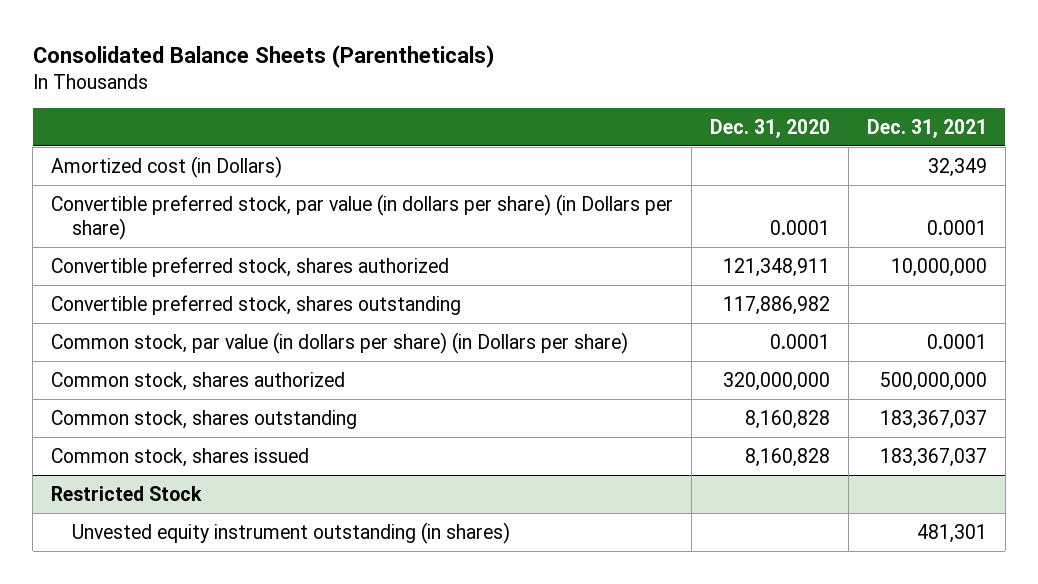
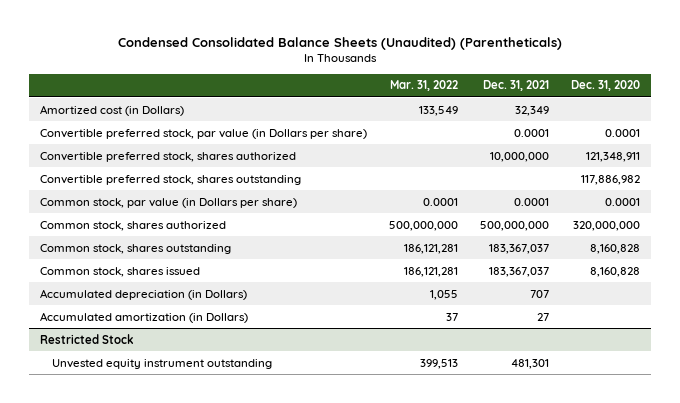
[32,44,495,68] Consolidated Balance Sheets (Parentheticals) -> [118,36,563,50] Condensed Consolidated Balance Sheets (Unaudited) (Parentheticals)
none -> [390,80,459,92] Mar. 31, 2022
[51,193,674,241] Convertible preferred stock, par value (in dollars per share) (in Dollars per share) -> [40,128,368,139] Convertible preferred stock, par value (in Dollars per share)
[51,331,629,354] Common stock, par value (in dollars per share) (in Dollars per share) -> [40,197,298,208] Common stock, par value (in Dollars per share)
none -> [40,288,248,300] Accumulated depreciation (in Dollars)
none -> [40,311,249,323] Accumulated amortization (in Dollars)
[71,521,510,544] Unvested equity instrument outstanding (in shares) -> [52,358,273,369] Unvested equity instrument outstanding

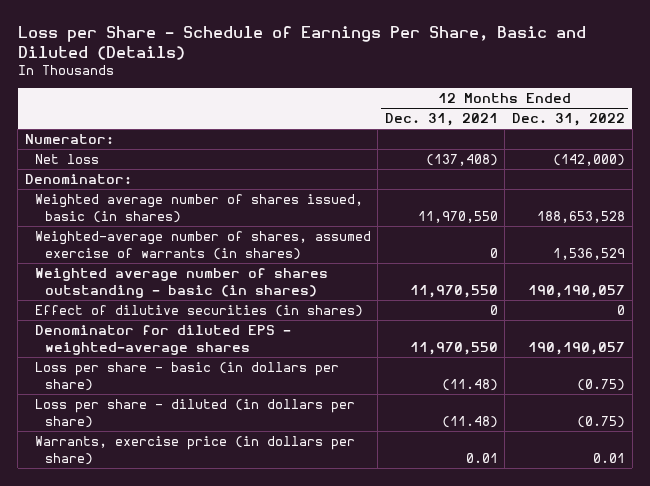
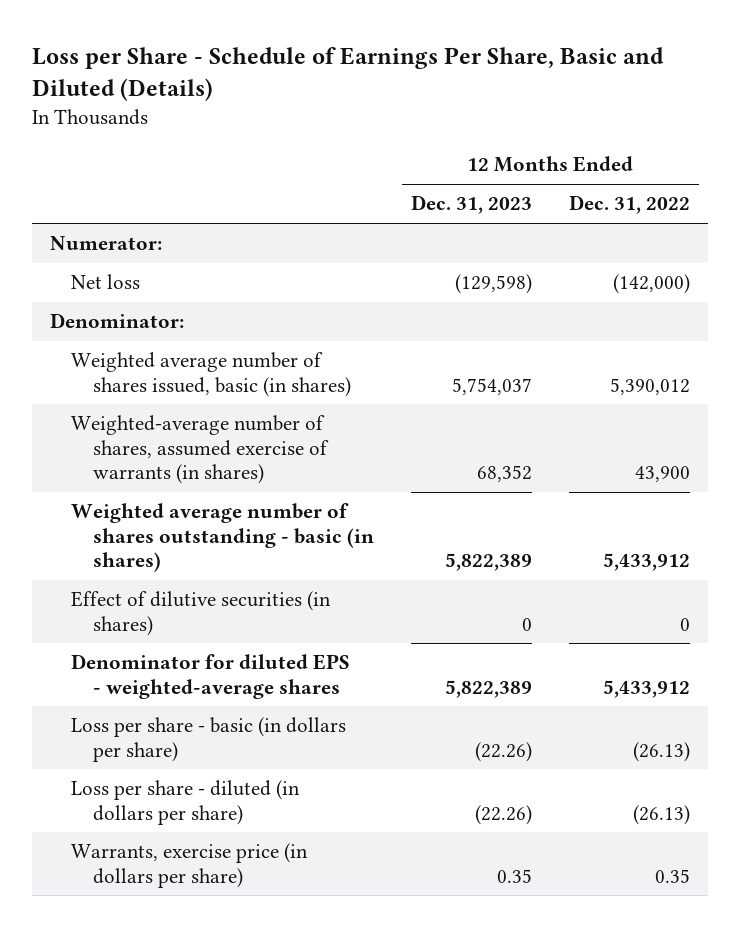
[384,113,498,127] Dec. 31, 2021 -> none
none -> [410,195,532,215] Dec. 31, 2023
[536,210,625,223] 188,653,528 -> [609,377,690,395] 5,390,012
[552,247,625,260] 1,536,529 -> [634,465,690,482] 43,900
[527,284,625,298] 190,190,057 -> [602,552,690,571] 5,433,912
[527,341,625,355] 190,190,057 -> [602,679,690,698] 5,433,912
[576,378,625,391] (0.75) -> [632,741,690,762] (26.13)
[576,415,625,428] (0.75) -> [632,804,690,825] (26.13)
[592,452,625,463] 0.01 -> [654,868,690,883] 0.35

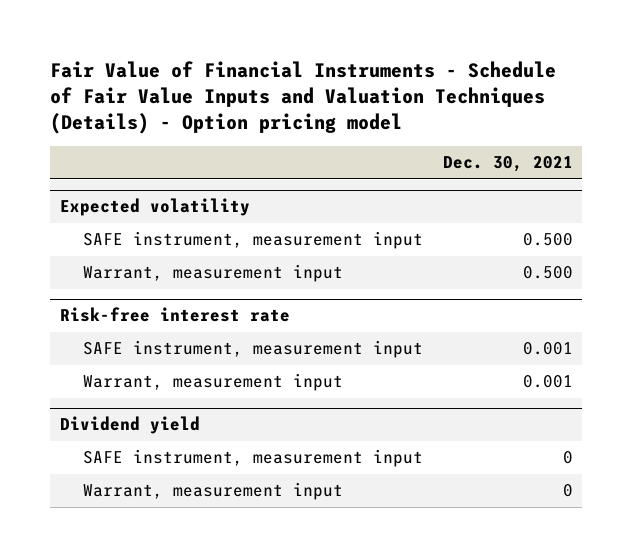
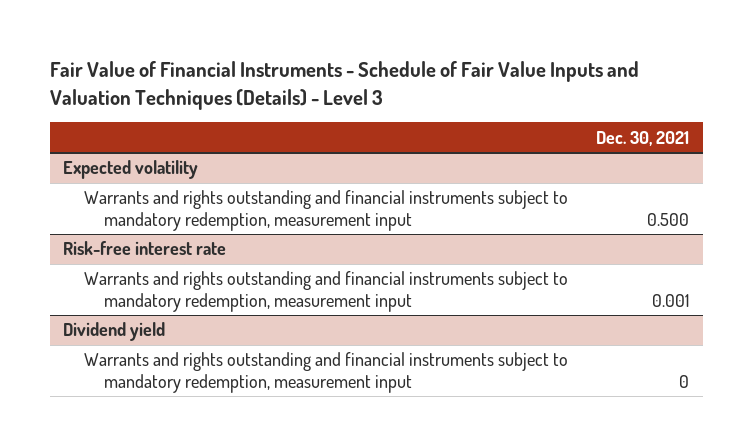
[50,60,557,135] Fair Value of Financial Instruments - Schedule of Fair Value Inputs and Valuation Techniques (Details) - Option pricing model -> [49,61,639,110] Fair Value of Financial Instruments - Schedule of Fair Value Inputs and Valuation Techniques (Details) - Level 3
[83,231,424,250] SAFE instrument, measurement input -> none
[83,264,344,283] Warrant, measurement input -> none
none -> [83,190,568,231] Warrants and rights outstanding and financial instruments subject to mandatory redemption, measurement input
[83,340,424,359] SAFE instrument, measurement input -> none
[83,373,344,392] Warrant, measurement input -> none
none -> [83,271,568,312] Warrants and rights outstanding and financial instruments subject to mandatory redemption, measurement input
[83,449,424,468] SAFE instrument, measurement input -> none
[83,482,344,501] Warrant, measurement input -> none
none -> [83,352,568,393] Warrants and rights outstanding and financial instruments subject to mandatory redemption, measurement input

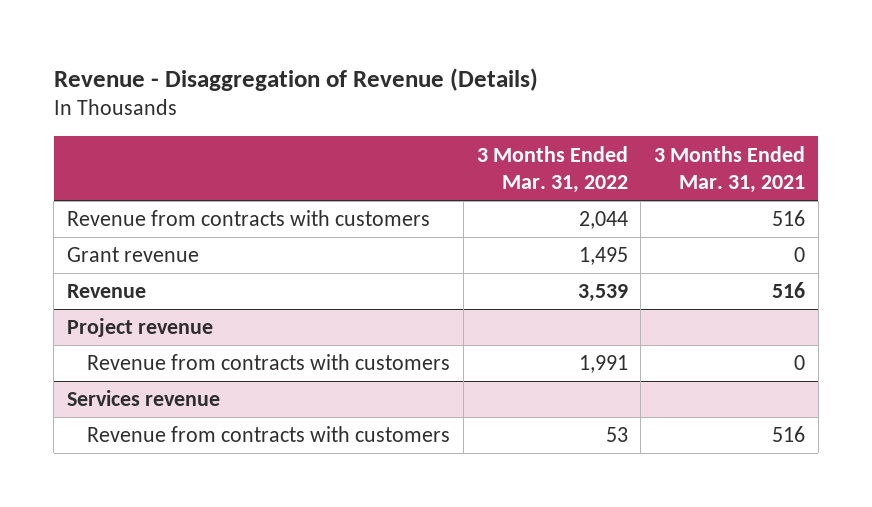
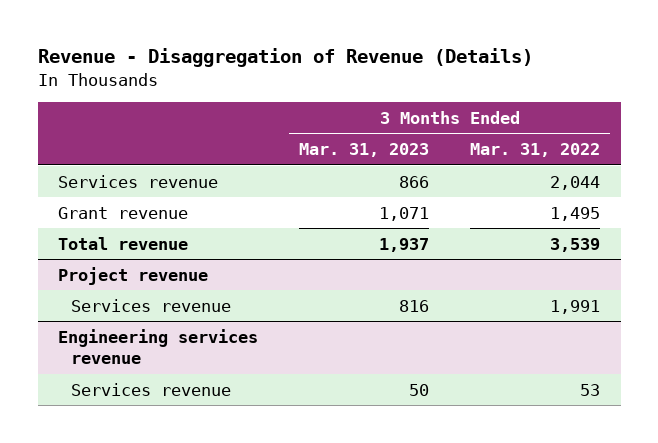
[654,145,806,194] 3 Months Ended Mar. 31, 2021 -> none
none -> [299,143,430,158] Mar. 31, 2023
[66,210,430,227] Revenue from contracts with customers -> [58,174,219,188] Services revenue
[66,284,146,299] Revenue -> [58,236,189,250] Total revenue
[87,354,451,371] Revenue from contracts with customers -> [71,298,232,312] Services revenue
[66,390,220,407] Services revenue -> [58,328,259,365] Engineering services revenue
[87,426,451,443] Revenue from contracts with customers -> [71,382,232,396] Services revenue

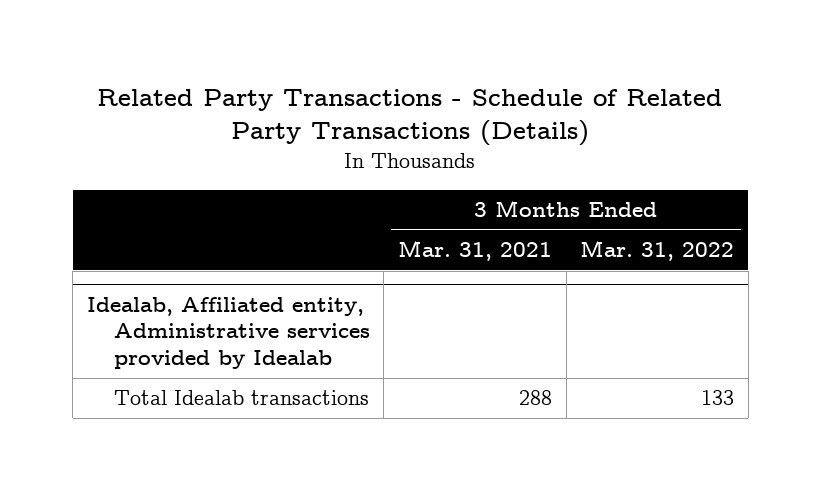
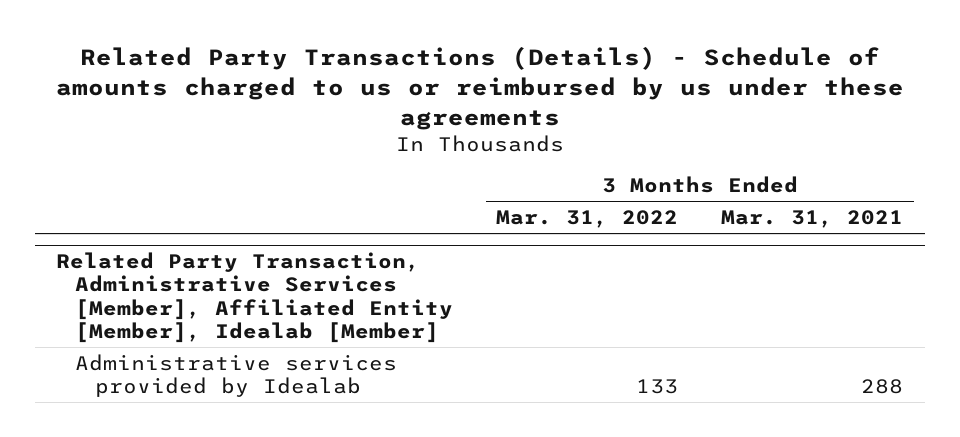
[97,88,723,147] Related Party Transactions - Schedule of Related Party Transactions (Details) -> [55,45,904,130] Related Party Transactions (Details) - Schedule of amounts charged to us or reimbursed by us under these agreements
[86,296,370,369] Idealab, Affiliated entity, Administrative services provided by Idealab -> none
none -> [56,252,454,343] Related Party Transaction, Administrative Services [Member], Affiliated Entity [Member], Idealab [Member]
[113,390,369,406] Total Idealab transactions -> [75,353,398,397] Administrative services provided by Idealab

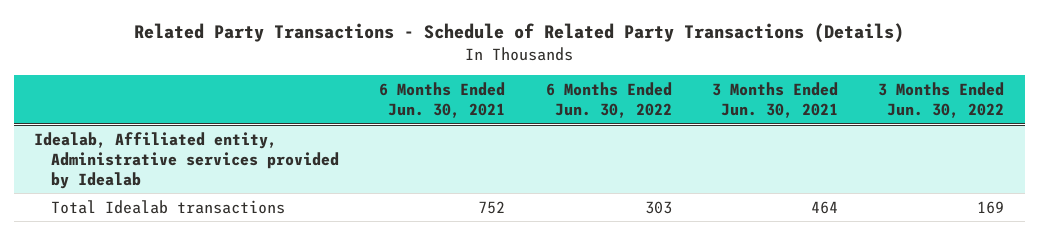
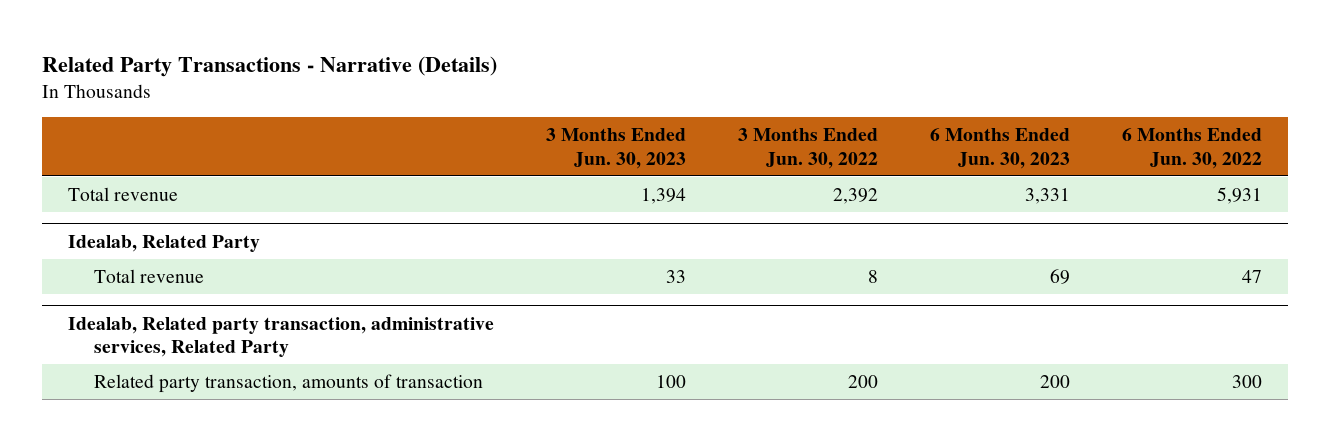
[134,23,905,44] Related Party Transactions - Schedule of Related Party Transactions (Details) -> [42,56,498,78] Related Party Transactions - Narrative (Details)
[379,81,506,119] 6 Months Ended Jun. 30, 2021 -> none
[712,81,839,119] 3 Months Ended Jun. 30, 2021 -> none
none -> [546,128,687,169] 3 Months Ended Jun. 30, 2023
none -> [929,128,1070,169] 6 Months Ended Jun. 30, 2023
[33,131,339,189] Idealab, Affiliated entity, Administrative services provided by Idealab -> none
[50,199,285,214] Total Idealab transactions -> none
none -> [68,186,179,201] Total revenue
none -> [68,234,261,252] Idealab, Related Party
none -> [93,268,204,283] Total revenue
none -> [68,316,495,358] Idealab, Related party transaction, administrative services, Related Party
none -> [93,373,483,393] Related party transaction, amounts of transaction

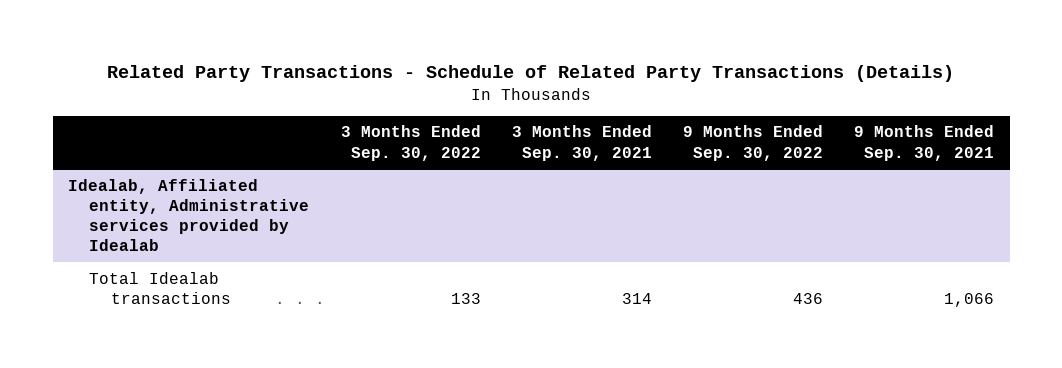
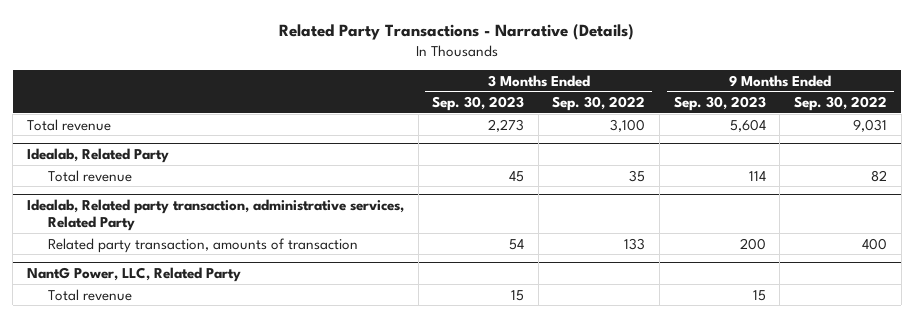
[107,64,955,82] Related Party Transactions - Schedule of Related Party Transactions (Details) -> [278,23,634,40] Related Party Transactions - Narrative (Details)
[511,125,652,161] 3 Months Ended Sep. 30, 2021 -> none
[854,125,995,161] 9 Months Ended Sep. 30, 2021 -> none
none -> [432,96,525,112] Sep. 30, 2023
none -> [673,96,766,112] Sep. 30, 2023
[68,178,310,252] Idealab, Affiliated entity, Administrative services provided by Idealab -> none
[89,271,231,304] Total Idealab transactions -> none
none -> [26,118,111,131] Total revenue
none -> [26,148,169,164] Idealab, Related Party
none -> [47,169,132,182] Total revenue
none -> [26,199,404,232] Idealab, Related party transaction, administrative services, Related Party
none -> [47,237,358,253] Related party transaction, amounts of transaction
none -> [26,267,241,283] NantG Power, LLC, Related Party
none -> [47,288,132,301] Total revenue

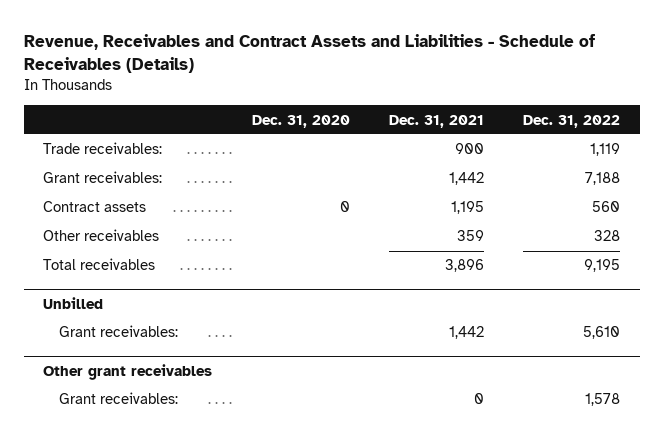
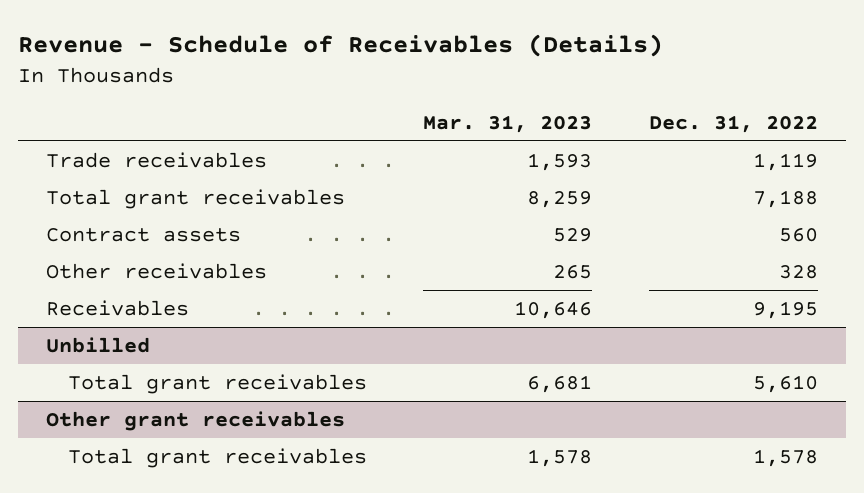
[23,33,595,74] Revenue, Receivables and Contract Assets and Liabilities - Schedule of Receivables (Details) -> [18,34,664,58] Revenue - Schedule of Receivables (Details)
[251,114,350,128] Dec. 31, 2020 -> none
[388,114,484,128] Dec. 31, 2021 -> none
none -> [423,114,593,133] Mar. 31, 2023
[43,142,163,155] Trade receivables: -> [46,151,268,168] Trade receivables
[43,171,163,184] Grant receivables: -> [46,188,346,209] Total grant receivables
[43,258,156,271] Total receivables -> [46,299,190,316] Receivables
[58,325,178,338] Grant receivables: -> [67,373,367,394] Total grant receivables
[58,392,178,405] Grant receivables: -> [67,447,367,468] Total grant receivables

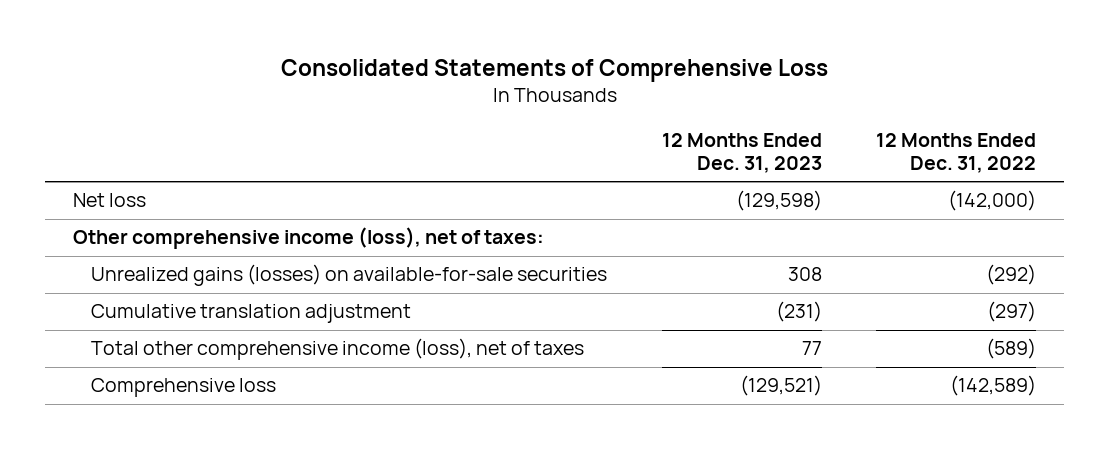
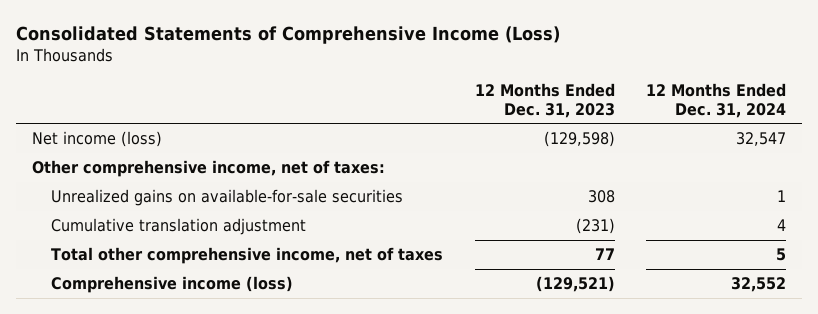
[280,58,828,82] Consolidated Statements of Comprehensive Loss -> [15,25,560,44] Consolidated Statements of Comprehensive Income (Loss)
[876,132,1037,174] 12 Months Ended Dec. 31, 2022 -> none
none -> [646,83,787,118] 12 Months Ended Dec. 31, 2024
[72,193,146,208] Net loss -> [31,130,162,147] Net income (loss)
[72,227,544,250] Other comprehensive income (loss), net of taxes: -> [31,159,385,177] Other comprehensive income, net of taxes:
[90,264,607,287] Unrealized gains (losses) on available-for-sale securities -> [51,188,404,206] Unrealized gains on available-for-sale securities
[90,338,584,361] Total other comprehensive income (loss), net of taxes -> [51,246,444,264] Total other comprehensive income, net of taxes
[90,378,276,398] Comprehensive loss -> [51,275,294,293] Comprehensive income (loss)

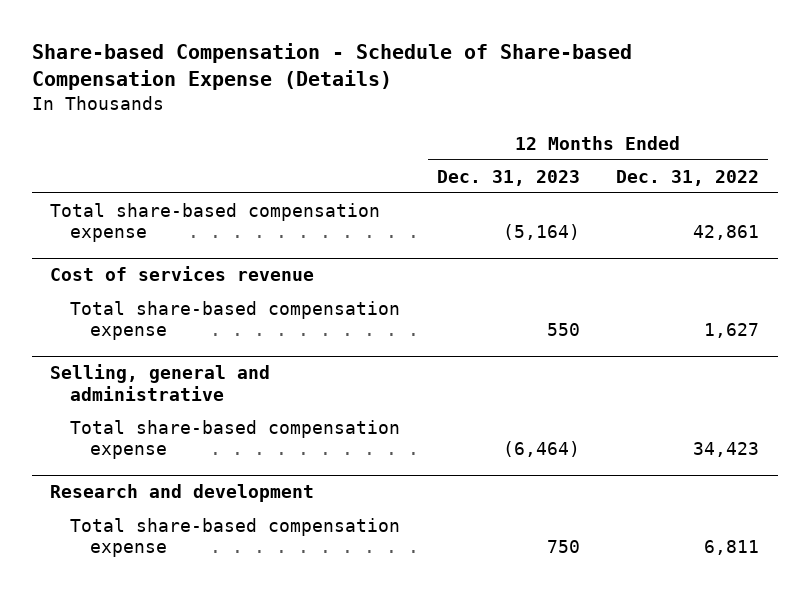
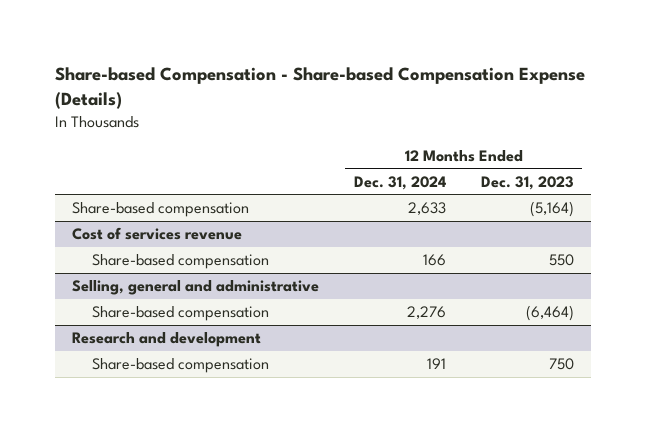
[31,43,632,91] Share-based Compensation - Schedule of Share-based Compensation Expense (Details) -> [55,67,586,109] Share-based Compensation - Share-based Compensation Expense (Details)
[616,169,760,186] Dec. 31, 2022 -> none
none -> [354,175,447,190] Dec. 31, 2024
[50,202,381,243] Total share-based compensation expense -> [72,202,250,218] Share-based compensation
[70,300,401,341] Total share-based compensation expense -> [92,254,270,270] Share-based compensation
[70,419,401,460] Total share-based compensation expense -> [92,306,270,322] Share-based compensation
[70,517,401,558] Total share-based compensation expense -> [92,358,270,374] Share-based compensation

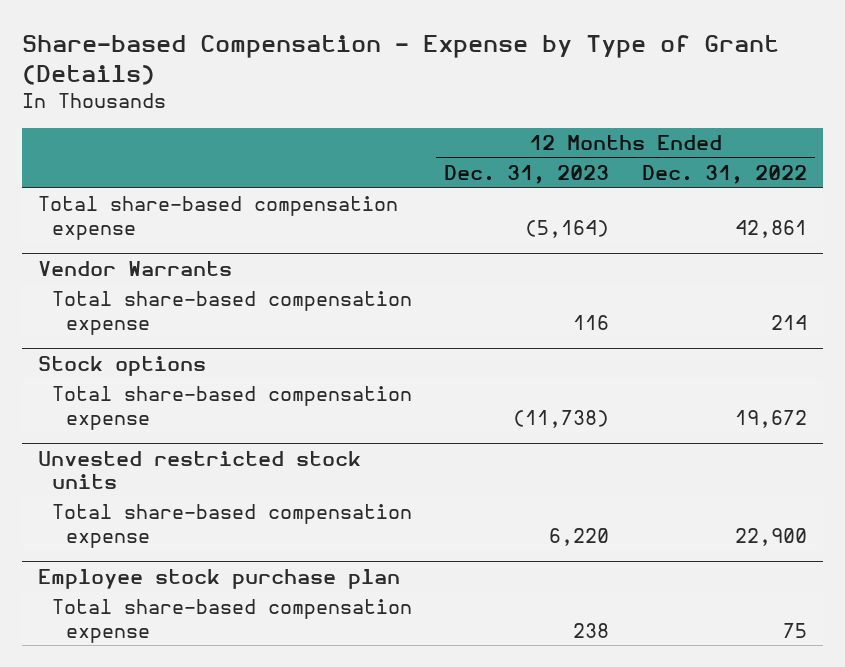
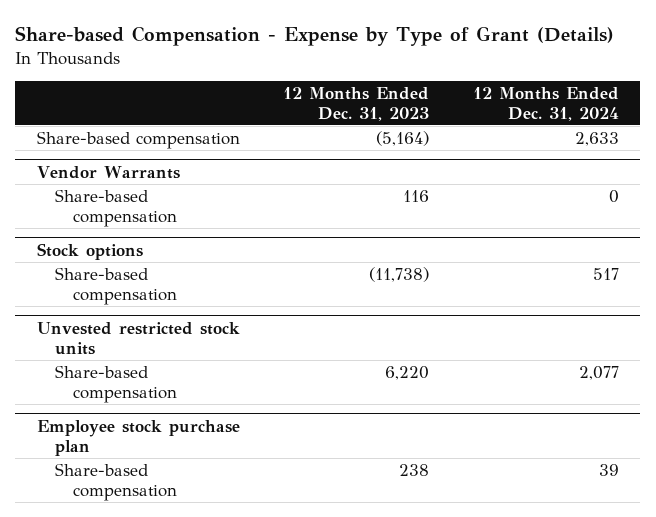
[642,165,808,185] Dec. 31, 2022 -> none
none -> [472,86,619,121] 12 Months Ended Dec. 31, 2024
[38,196,399,240] Total share-based compensation expense -> [36,130,240,149] Share-based compensation
[51,291,412,335] Total share-based compensation expense -> [54,188,177,227] Share-based compensation
[51,386,412,430] Total share-based compensation expense -> [54,266,177,305] Share-based compensation
[51,504,412,548] Total share-based compensation expense -> [54,364,177,403] Share-based compensation
[51,599,412,643] Total share-based compensation expense -> [54,462,177,501] Share-based compensation

